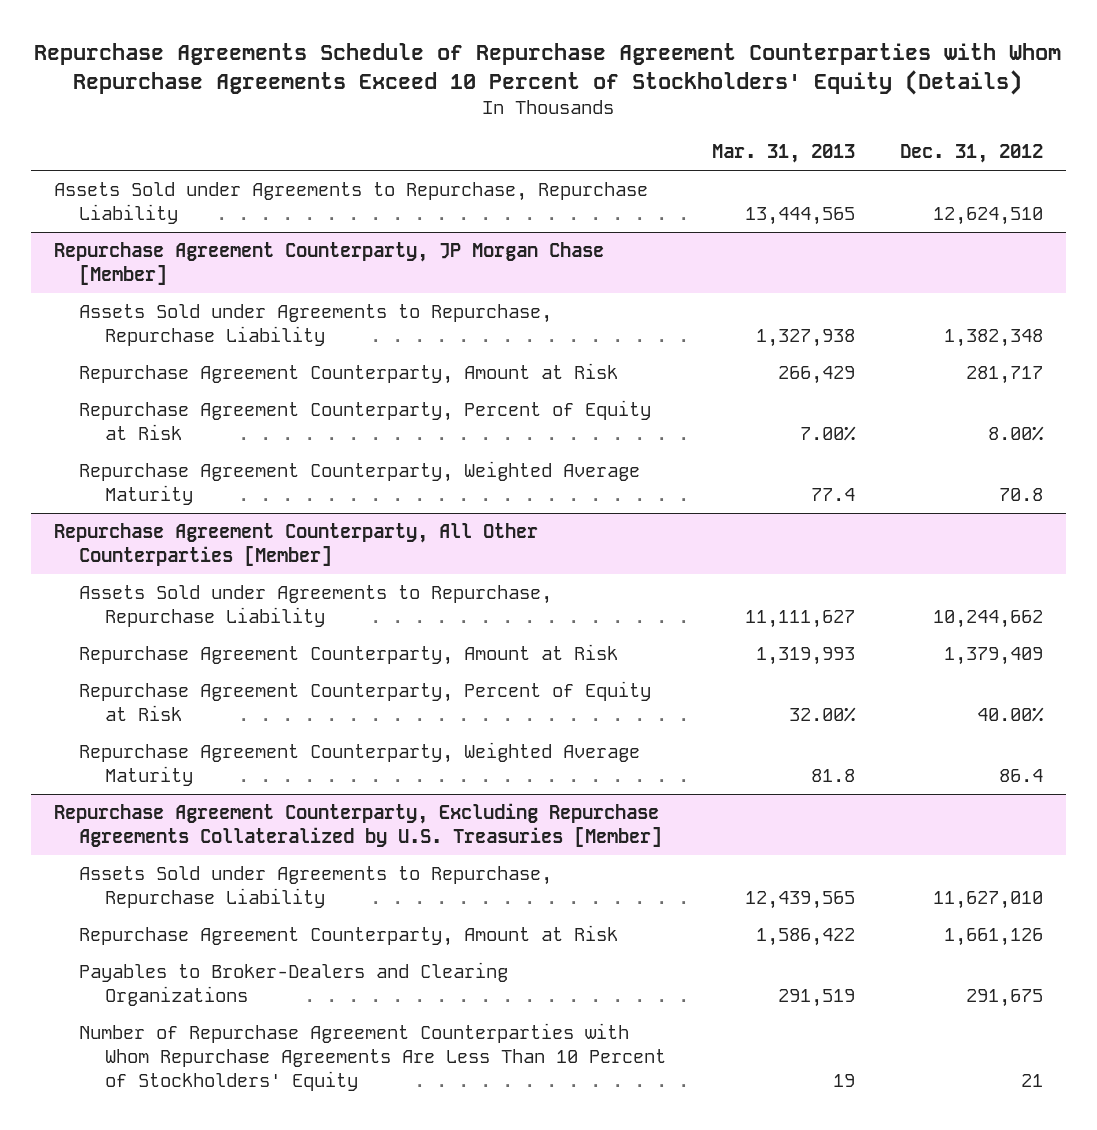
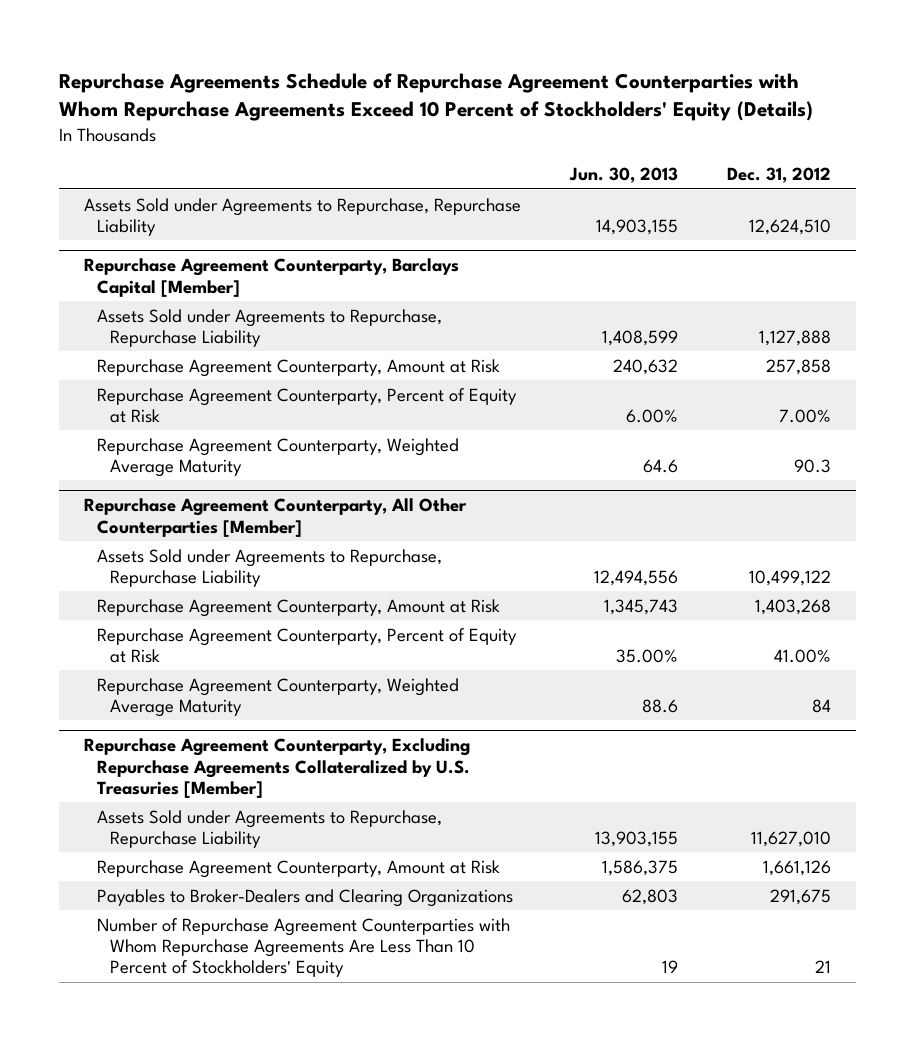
[711,144,855,164] Mar. 31, 2013 -> none
none -> [568,167,678,184] Jun. 30, 2013
[53,242,604,285] Repurchase Agreement Counterparty, JP Morgan Chase [Member] -> none
none -> [83,258,459,297] Repurchase Agreement Counterparty, Barclays Capital [Member]
[944,328,1044,347] 1,382,348 -> [759,329,832,346] 1,127,888
[966,366,1044,385] 281,717 -> [766,358,832,375] 257,858
[988,425,1045,441] 8.00% -> [779,408,832,423] 7.00%
[999,487,1044,501] 70.8 -> [794,458,832,473] 90.3
[933,609,1044,628] 10,244,662 -> [749,569,832,586] 10,499,122
[944,647,1044,666] 1,379,409 -> [755,598,832,615] 1,403,268
[977,706,1045,722] 40.00% -> [774,648,832,663] 41.00%
[999,768,1044,782] 86.4 -> [812,698,832,713] 84

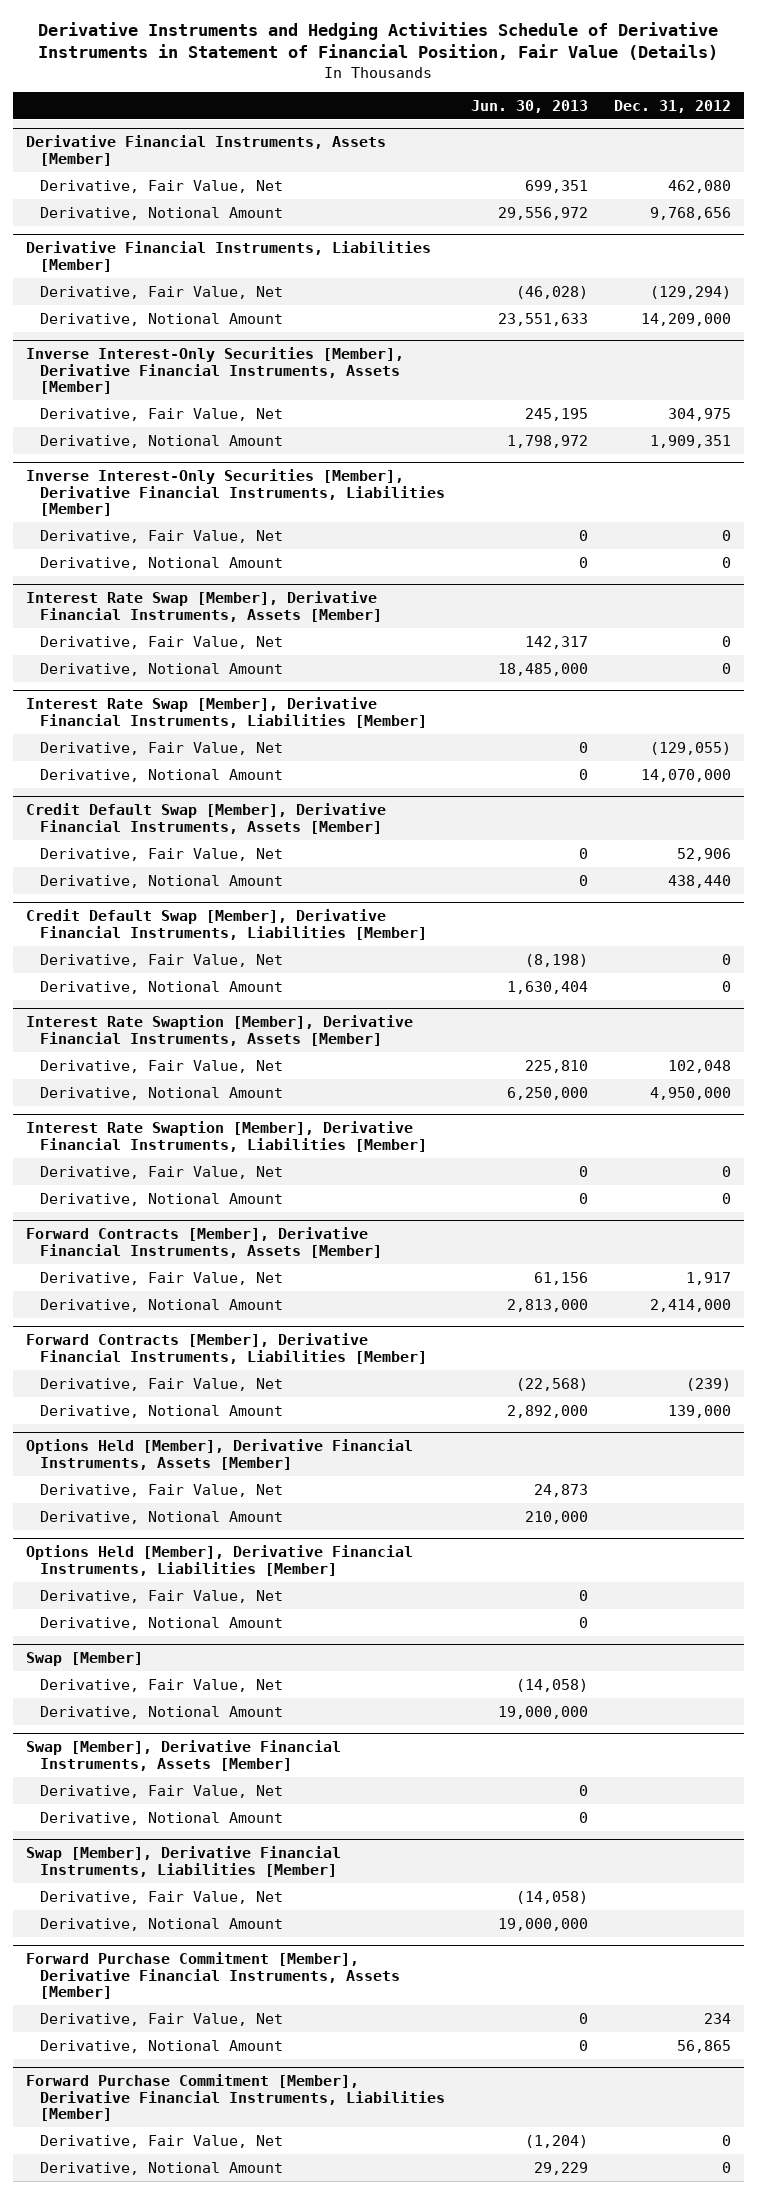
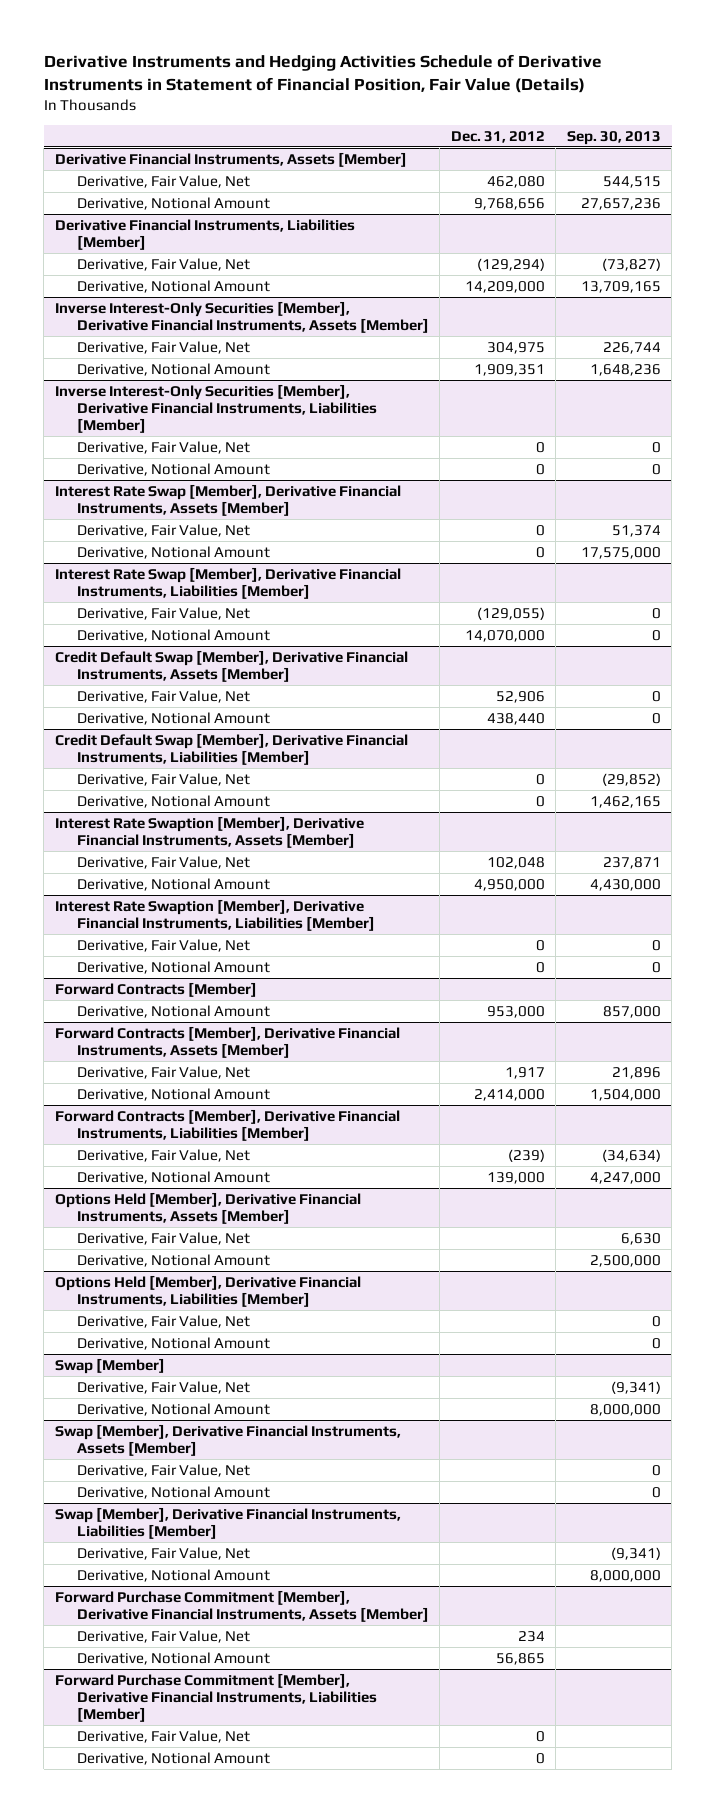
[471,99,589,113] Jun. 30, 2013 -> none
none -> [566,130,661,145] Sep. 30, 2013
none -> [54,981,257,997] Forward Contracts [Member]
none -> [76,1004,270,1018] Derivative, Notional Amount

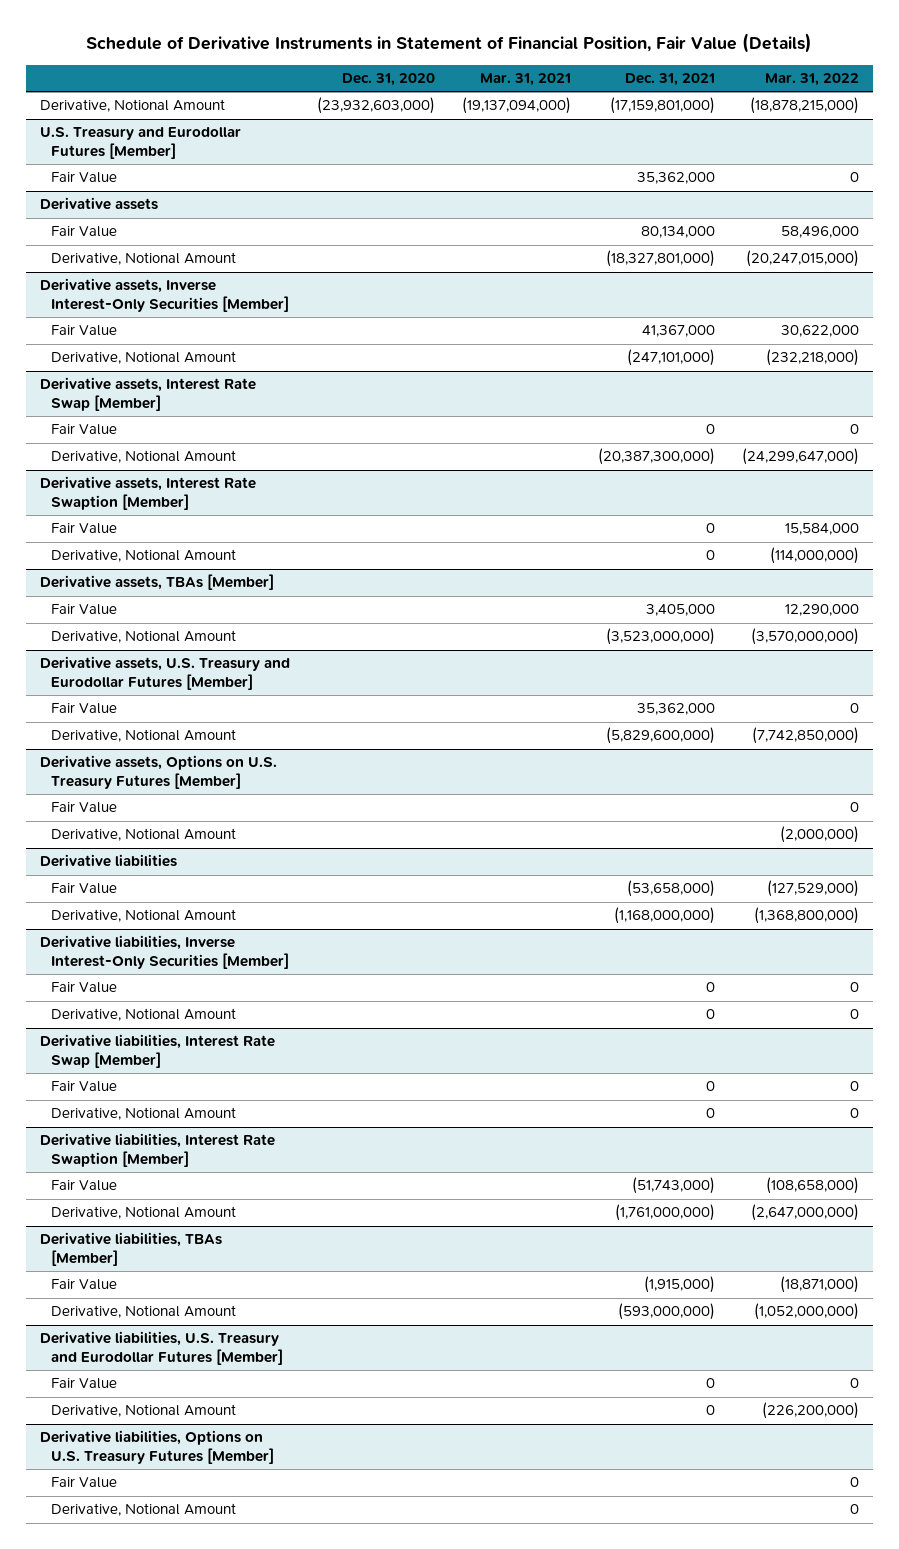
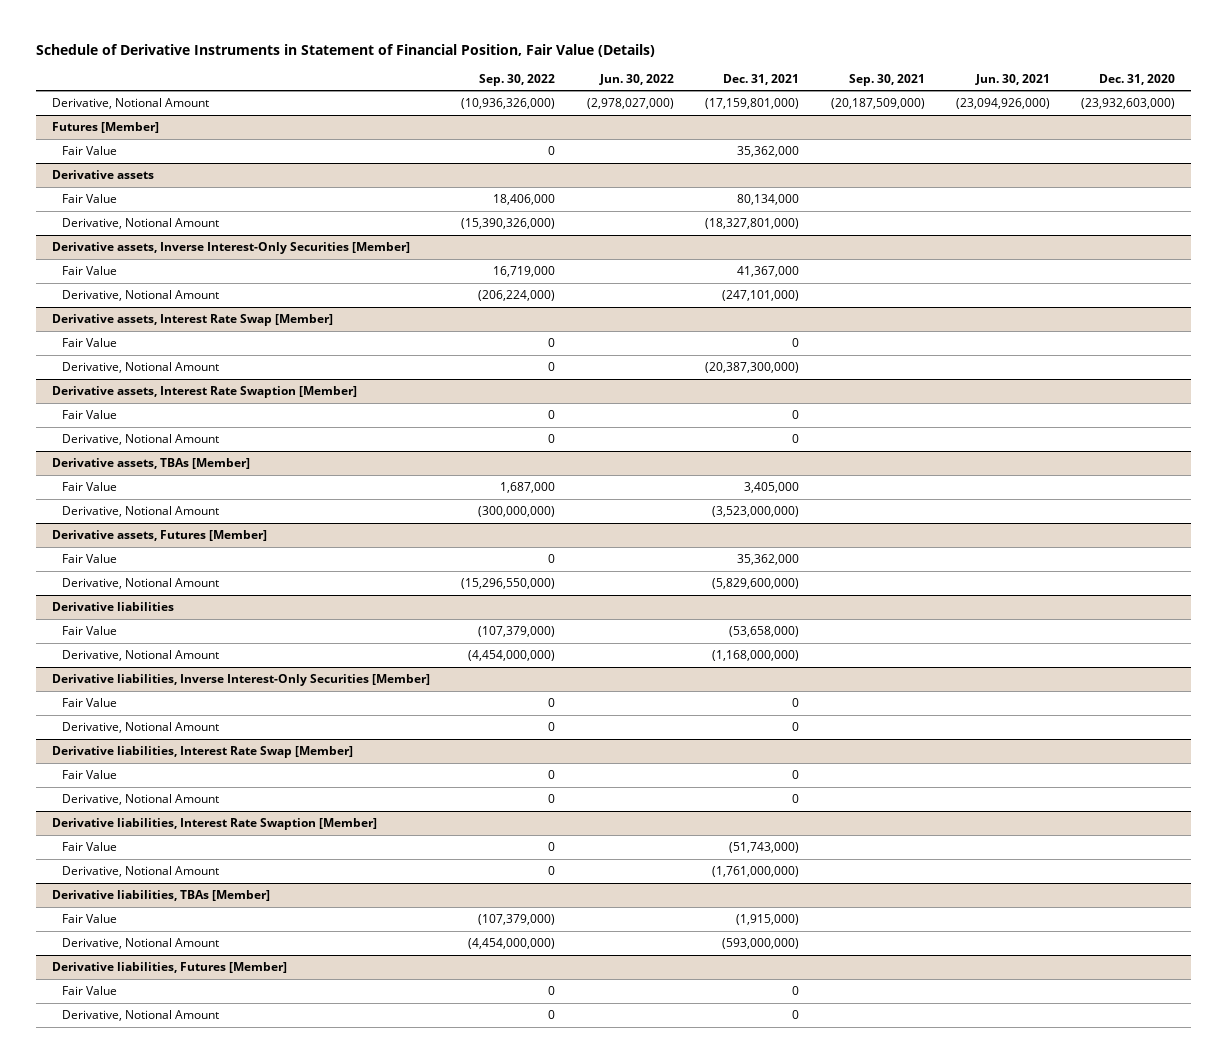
[479,73,571,87] Mar. 31, 2021 -> none
[765,73,860,87] Mar. 31, 2022 -> none
none -> [479,73,556,86] Sep. 30, 2022
none -> [598,73,674,85] Jun. 30, 2022
none -> [848,73,925,86] Sep. 30, 2021
none -> [974,73,1050,85] Jun. 30, 2021
[39,127,241,160] U.S. Treasury and Eurodollar Futures [Member] -> [52,122,160,134] Futures [Member]
[39,656,290,691] Derivative assets, U.S. Treasury and Eurodollar Futures [Member] -> none
none -> [52,530,268,542] Derivative assets, Futures [Member]
[39,755,277,790] Derivative assets, Options on U.S. Treasury Futures [Member] -> none
[51,802,118,814] Fair Value -> none
[51,828,237,842] Derivative, Notional Amount -> none
[39,1331,284,1366] Derivative liabilities, U.S. Treasury and Eurodollar Futures [Member] -> none
none -> [52,962,288,974] Derivative liabilities, Futures [Member]
[39,1430,275,1465] Derivative liabilities, Options on U.S. Treasury Futures [Member] -> none
[51,1477,118,1489] Fair Value -> none
[51,1503,237,1517] Derivative, Notional Amount -> none

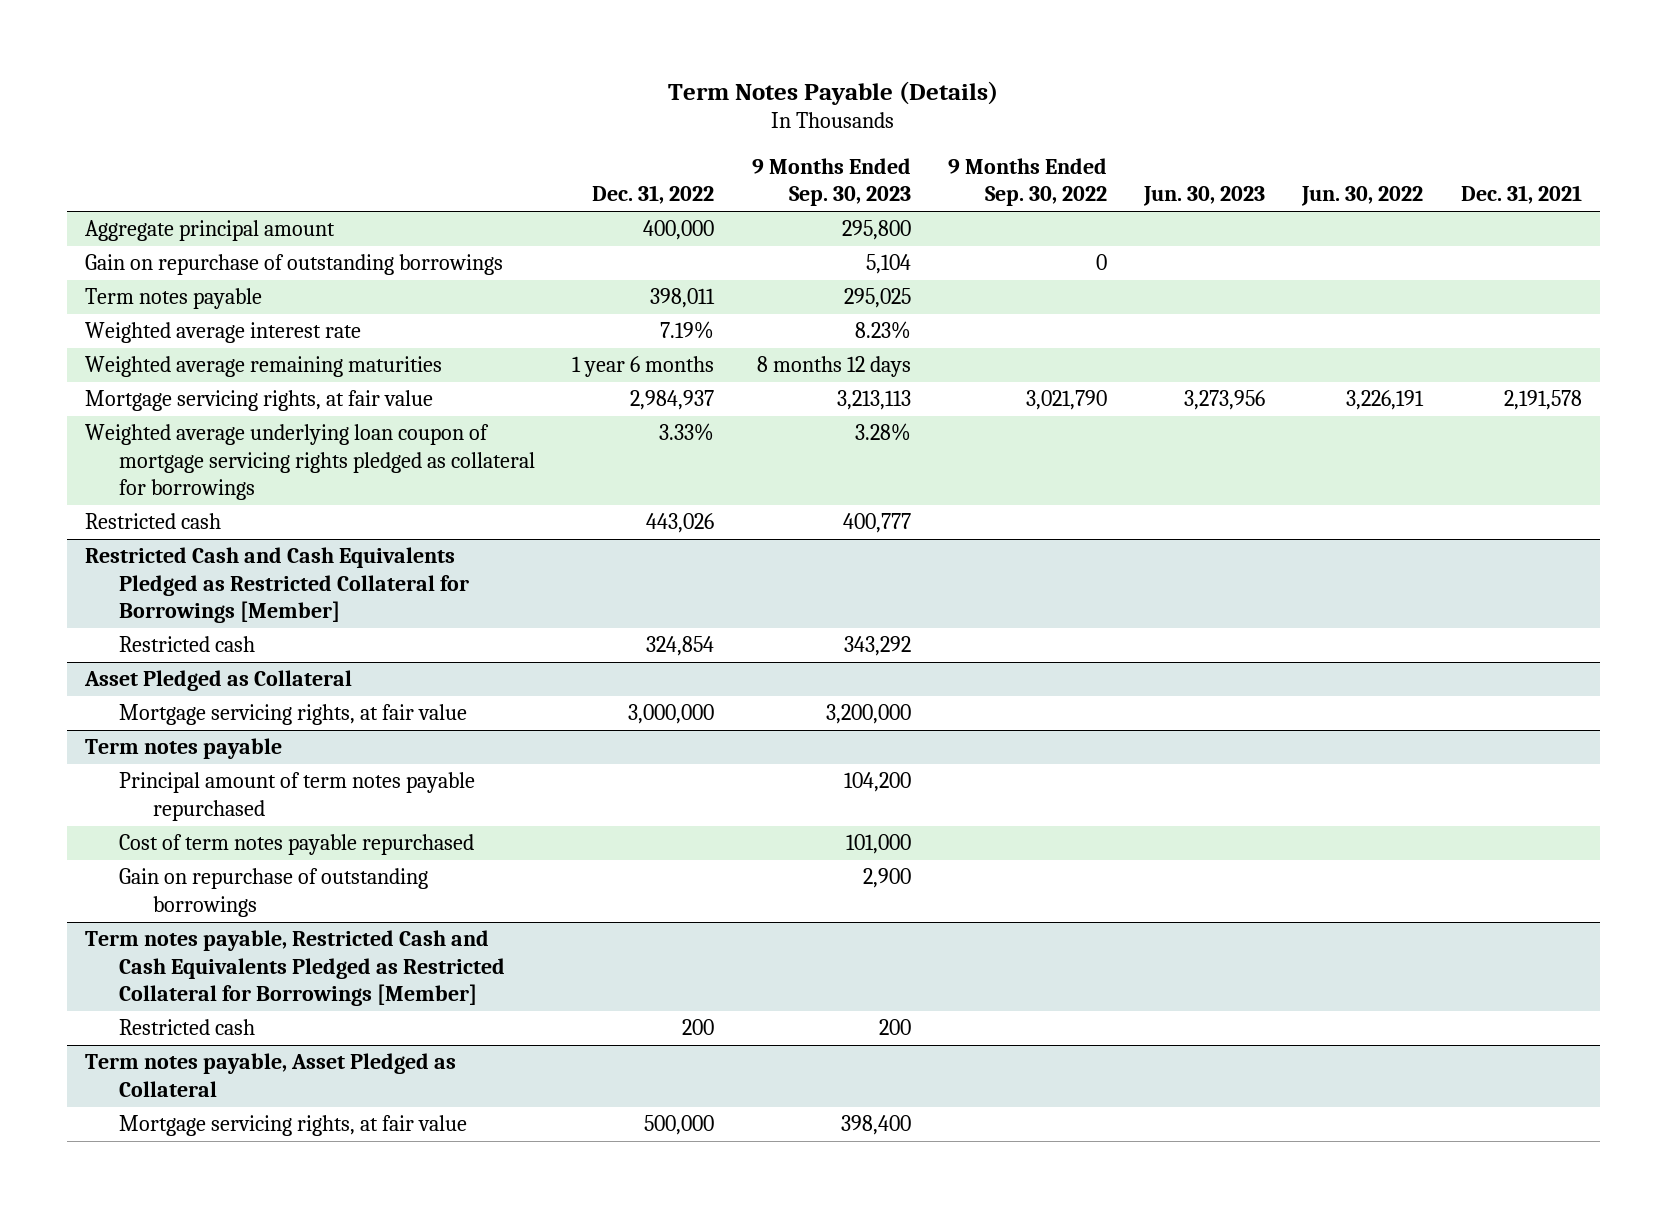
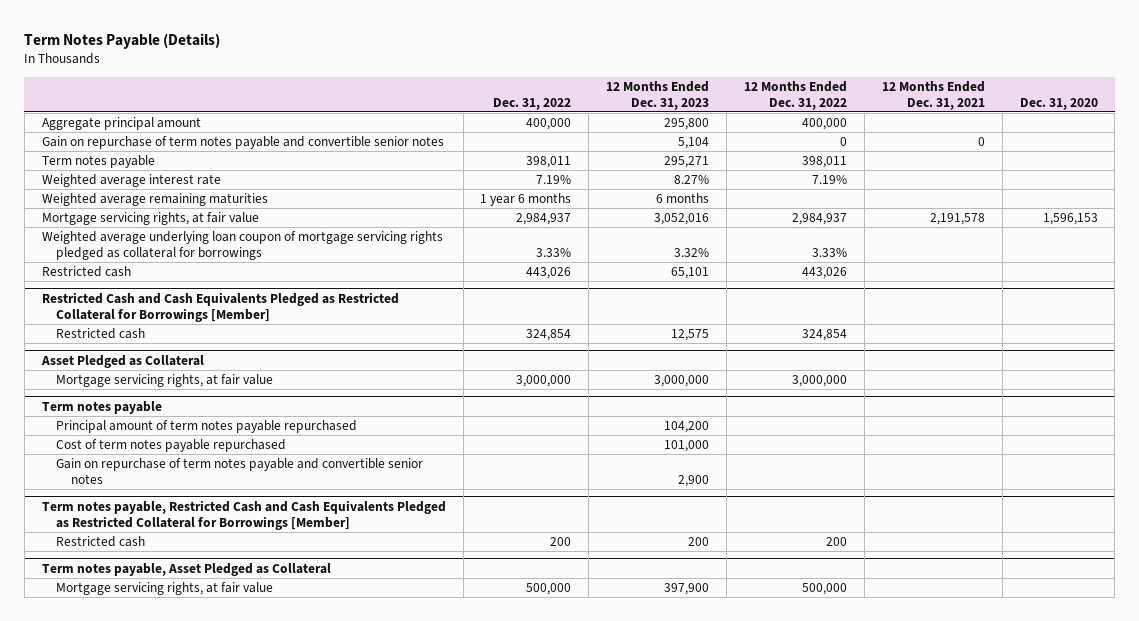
[751,157,911,207] 9 Months Ended Sep. 30, 2023 -> none
[947,157,1107,207] 9 Months Ended Sep. 30, 2022 -> none
[1143,186,1266,207] Jun. 30, 2023 -> none
[1301,186,1424,207] Jun. 30, 2022 -> none
[1460,185,1582,205] Dec. 31, 2021 -> none
none -> [606,80,710,110] 12 Months Ended Dec. 31, 2023
none -> [744,80,848,110] 12 Months Ended Dec. 31, 2022
none -> [881,80,985,110] 12 Months Ended Dec. 31, 2021
none -> [1019,97,1098,110] Dec. 31, 2020
[85,254,504,276] Gain on repurchase of outstanding borrowings -> [41,136,444,150] Gain on repurchase of term notes payable and convertible senior notes
[119,868,429,917] Gain on repurchase of outstanding borrowings -> [56,458,424,484] Gain on repurchase of term notes payable and convertible senior notes

